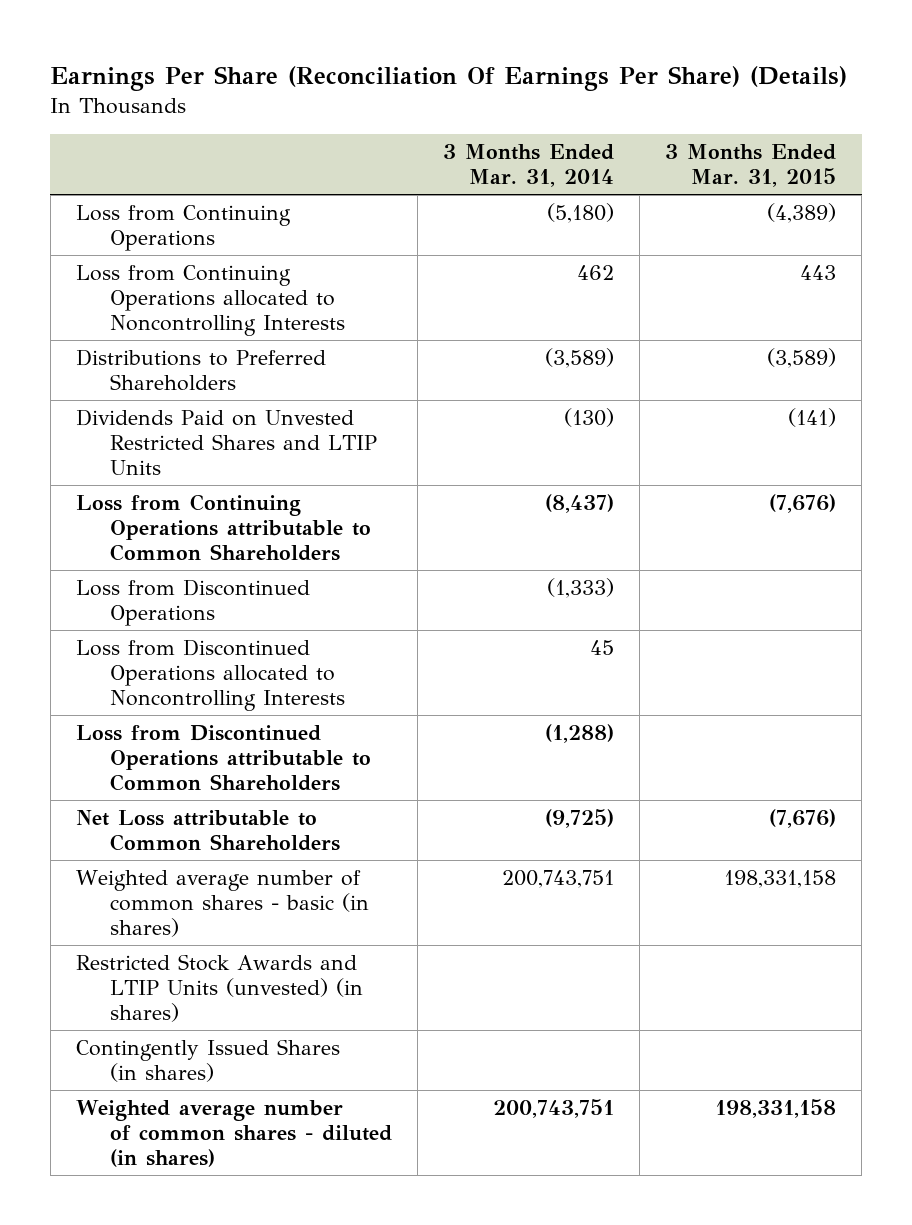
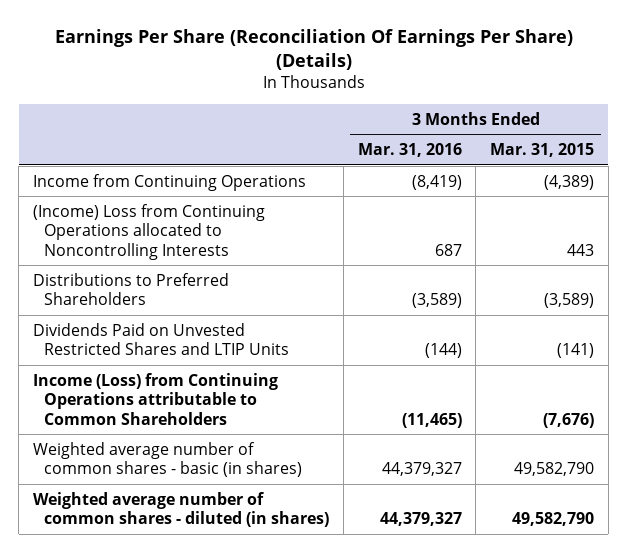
[442,144,614,188] 3 Months Ended Mar. 31, 2014 -> none
none -> [357,143,462,158] Mar. 31, 2016
[75,204,291,251] Loss from Continuing Operations -> [32,173,306,191] Income from Continuing Operations
[75,264,345,337] Loss from Continuing Operations allocated to Noncontrolling Interests -> [32,203,265,260] (Income) Loss from Continuing Operations allocated to Noncontrolling Interests
[75,578,310,626] Loss from Discontinued Operations -> none
[75,638,345,712] Loss from Discontinued Operations allocated to Noncontrolling Interests -> none
[75,724,371,792] Loss from Discontinued Operations attributable to Common Shareholders -> none
[75,809,340,851] Net Loss attributable to Common Shareholders -> none
[75,953,363,1023] Restricted Stock Awards and LTIP Units (unvested) (in shares) -> none
[75,1038,340,1082] Contingently Issued Shares (in shares) -> none
[75,493,371,562] Loss from Continuing Operations attributable to Common Shareholders -> [32,372,278,425] Income (Loss) from Continuing Operations attributable to Common Shareholders
[723,869,836,888] 198,331,158 -> [514,462,595,477] 49,582,790
[714,1098,836,1118] 198,331,158 -> [512,512,595,527] 49,582,790

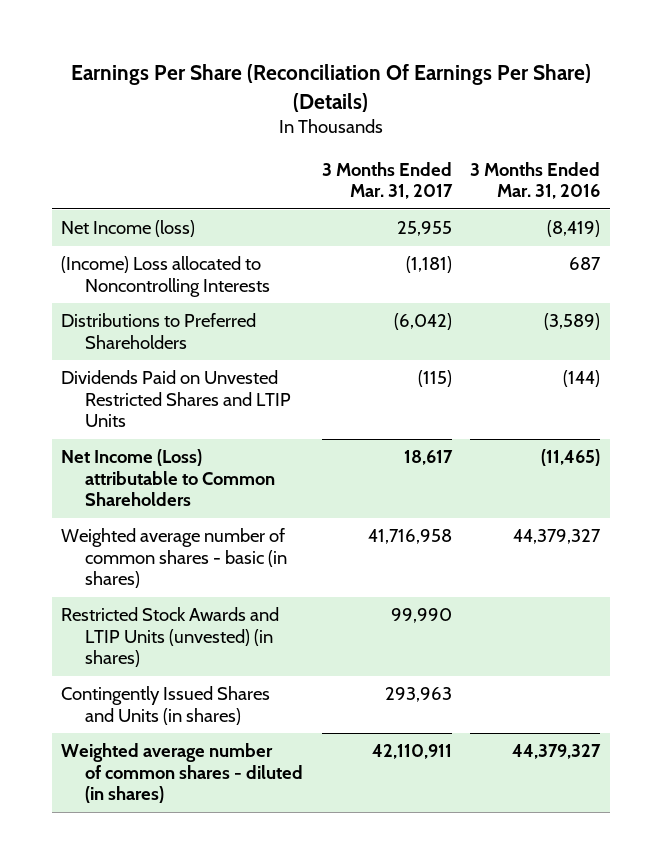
[490,143,595,158] Mar. 31, 2015 -> none
none -> [321,162,453,200] 3 Months Ended Mar. 31, 2017
[32,173,306,191] Income from Continuing Operations -> [60,220,195,238] Net Income (loss)
[32,203,265,260] (Income) Loss from Continuing Operations allocated to Noncontrolling Interests -> [60,256,270,297] (Income) Loss allocated to Noncontrolling Interests
[32,372,278,425] Income (Loss) from Continuing Operations attributable to Common Shareholders -> [60,449,275,507] Net Income (Loss) attributable to Common Shareholders
none -> [60,607,279,668] Restricted Stock Awards and LTIP Units (unvested) (in shares)
none -> [60,686,270,725] Contingently Issued Shares and Units (in shares)

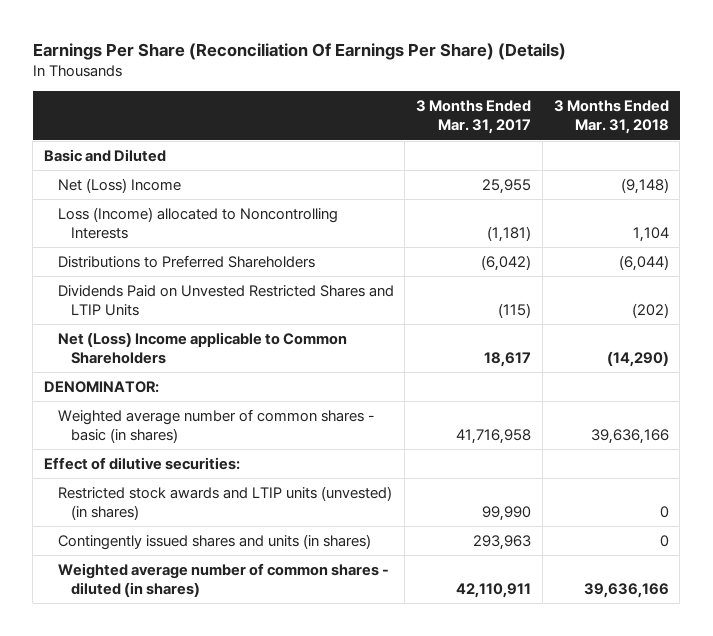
[470,162,601,200] 3 Months Ended Mar. 31, 2016 -> none
none -> [553,100,669,135] 3 Months Ended Mar. 31, 2018
none -> [44,149,167,163] Basic and Diluted
[60,220,195,238] Net Income (loss) -> [57,178,181,194] Net (Loss) Income
[60,256,270,297] (Income) Loss allocated to Noncontrolling Interests -> [57,207,338,240] Loss (Income) allocated to Noncontrolling Interests
[60,449,275,507] Net Income (Loss) attributable to Common Shareholders -> [57,332,347,365] Net (Loss) Income applicable to Common Shareholders
none -> [44,381,160,394] DENOMINATOR:
none -> [44,457,241,471] Effect of dilutive securities:
[60,607,279,668] Restricted Stock Awards and LTIP Units (unvested) (in shares) -> [57,486,392,521] Restricted stock awards and LTIP units (unvested) (in shares)
[60,686,270,725] Contingently Issued Shares and Units (in shares) -> [57,534,371,551] Contingently issued shares and units (in shares)

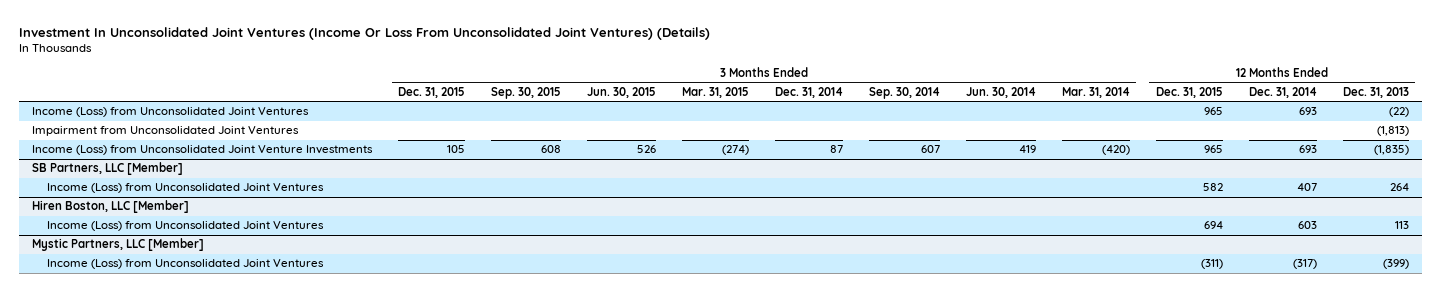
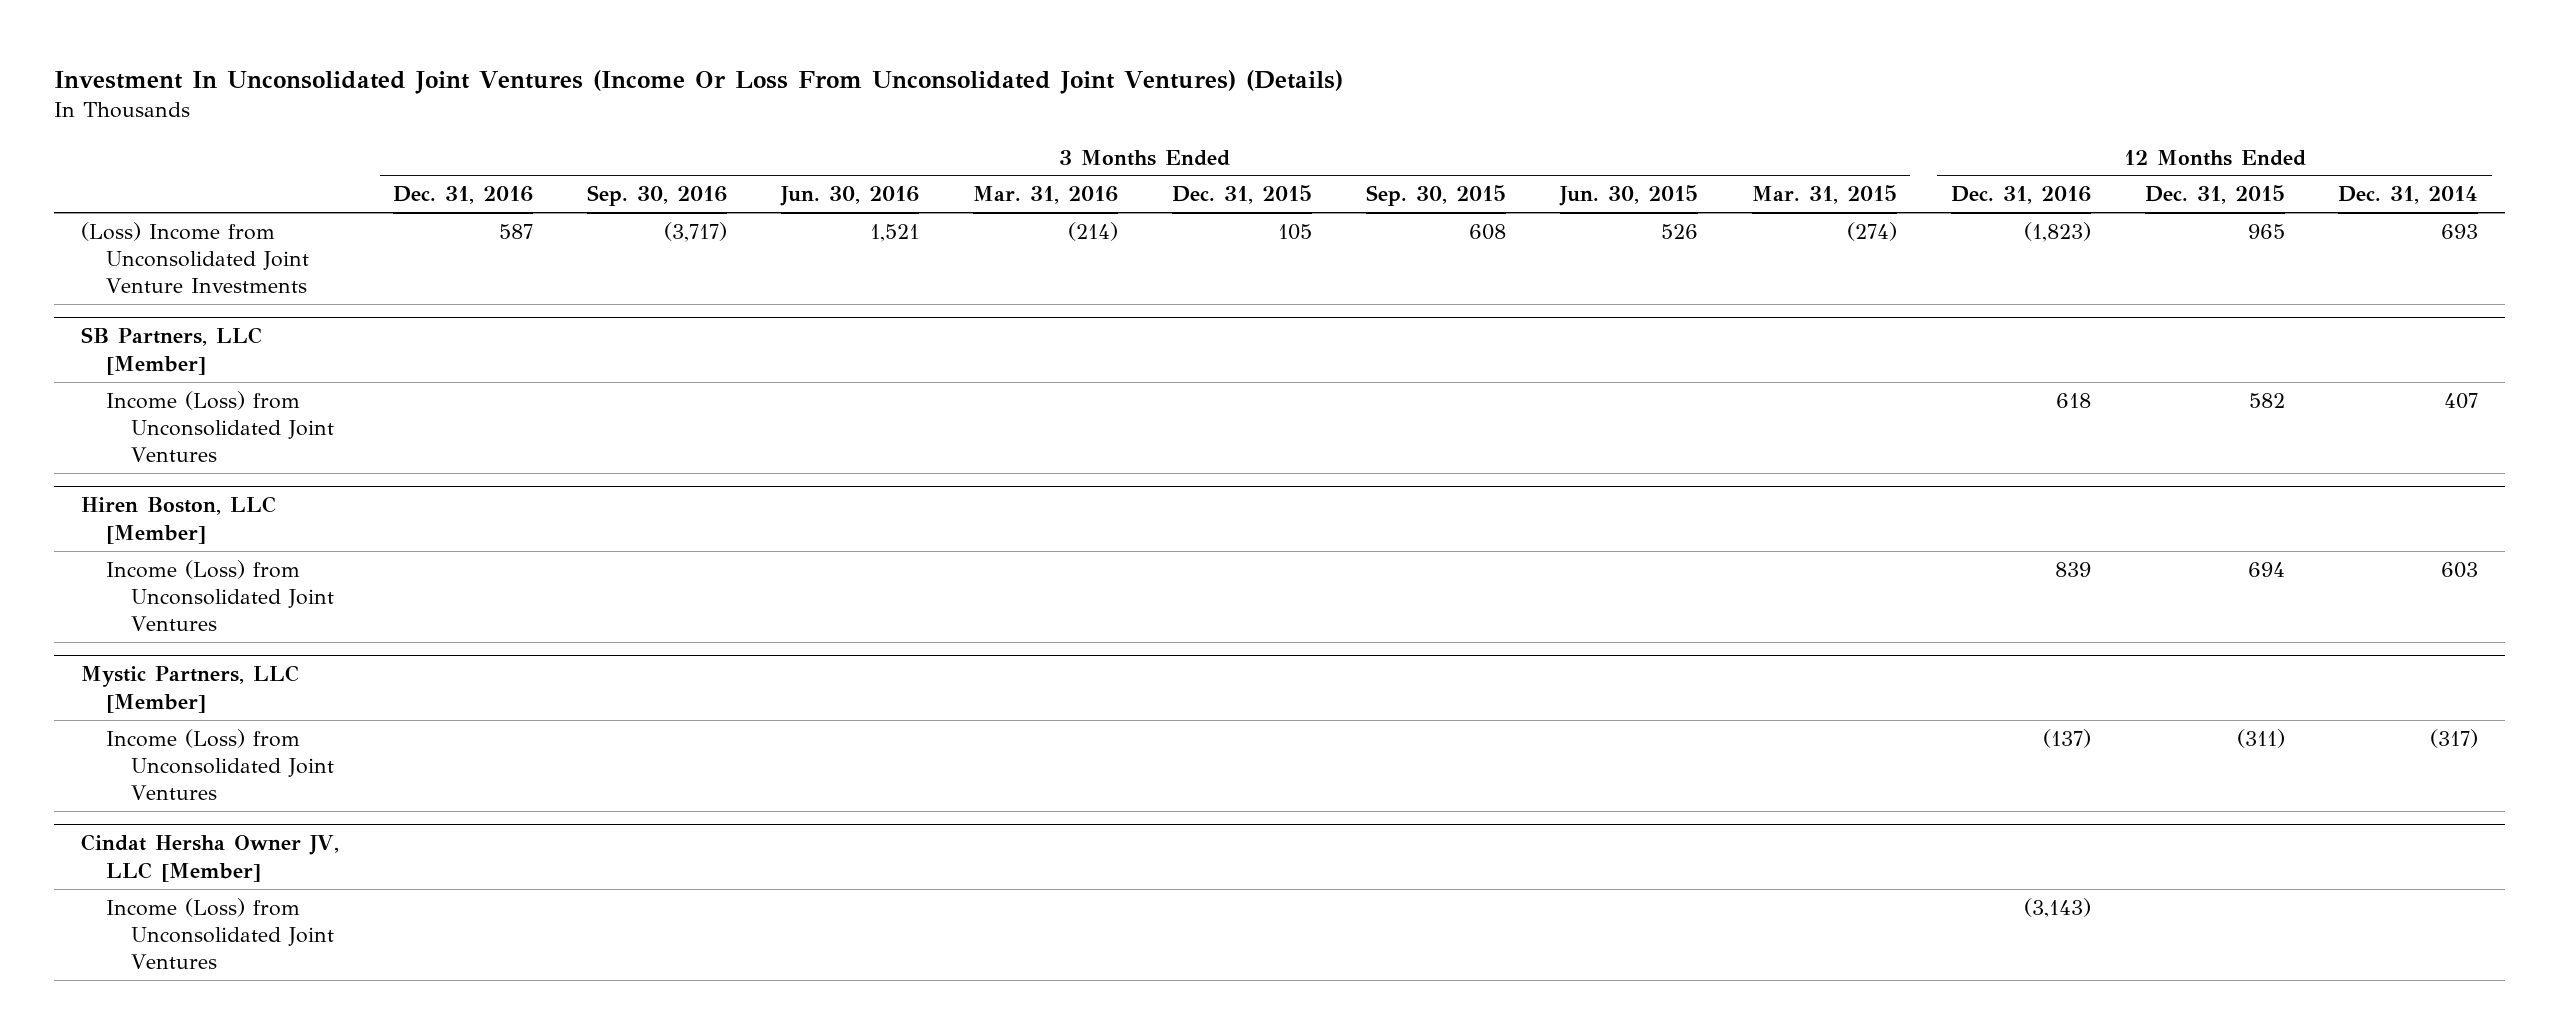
[775,86,844,98] Dec. 31, 2014 -> none
[869,86,941,99] Sep. 30, 2014 -> none
[965,86,1036,98] Jun. 30, 2014 -> none
[1061,86,1130,98] Mar. 31, 2014 -> none
[1342,86,1409,98] Dec. 31, 2013 -> none
none -> [393,186,534,205] Dec. 31, 2016
none -> [587,185,728,207] Sep. 30, 2016
none -> [779,186,919,207] Jun. 30, 2016
none -> [972,186,1118,205] Mar. 31, 2016
none -> [1950,186,2091,205] Dec. 31, 2016
[32,107,310,118] Income (Loss) from Unconsolidated Joint Ventures -> none
[32,126,300,137] Impairment from Unconsolidated Joint Ventures -> none
[32,145,374,156] Income (Loss) from Unconsolidated Joint Venture Investments -> [81,221,309,294] (Loss) Income from Unconsolidated Joint Venture Investments
none -> [81,834,340,882] Cindat Hersha Owner JV, LLC [Member]
none -> [105,897,334,970] Income (Loss) from Unconsolidated Joint Ventures

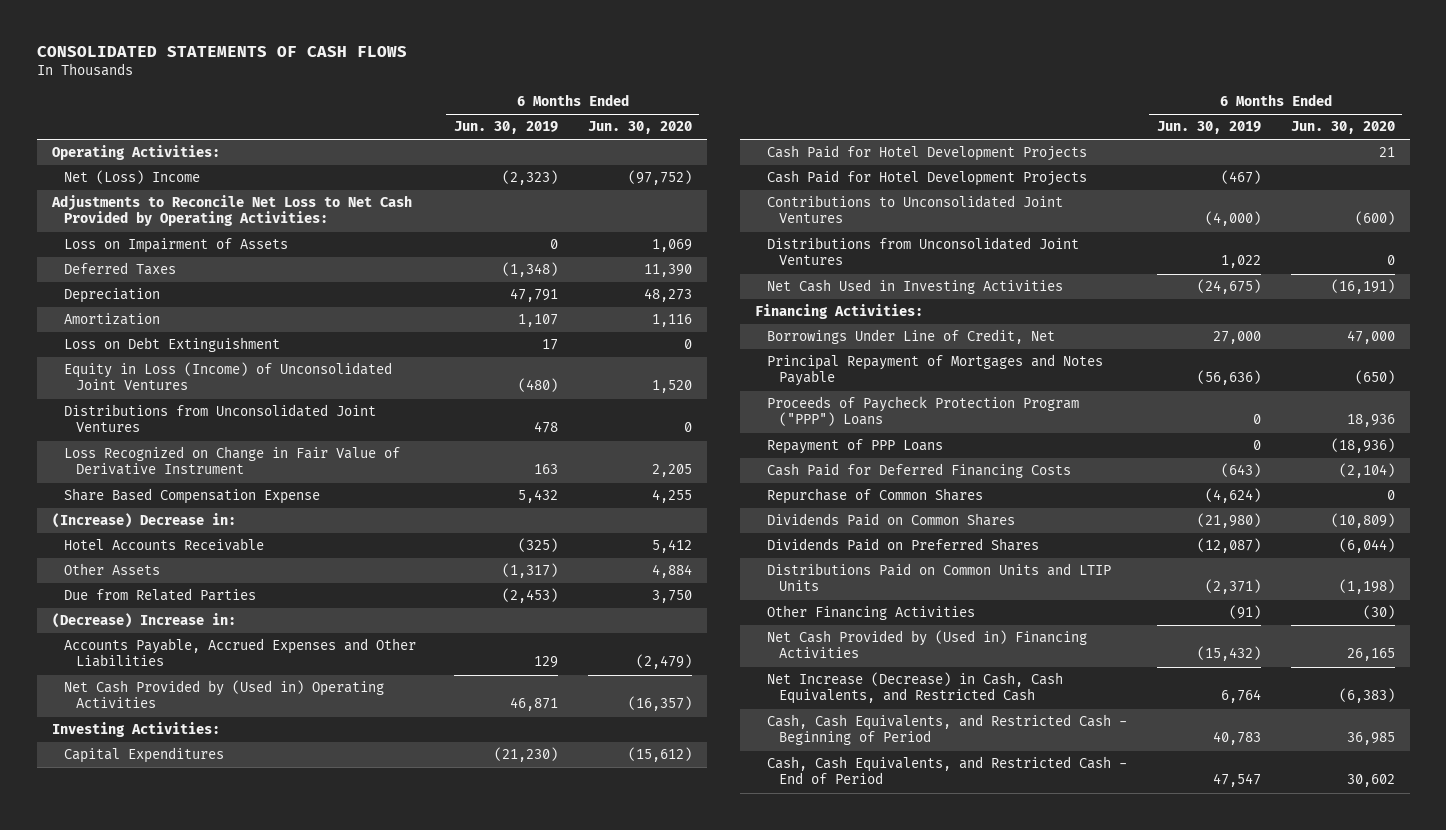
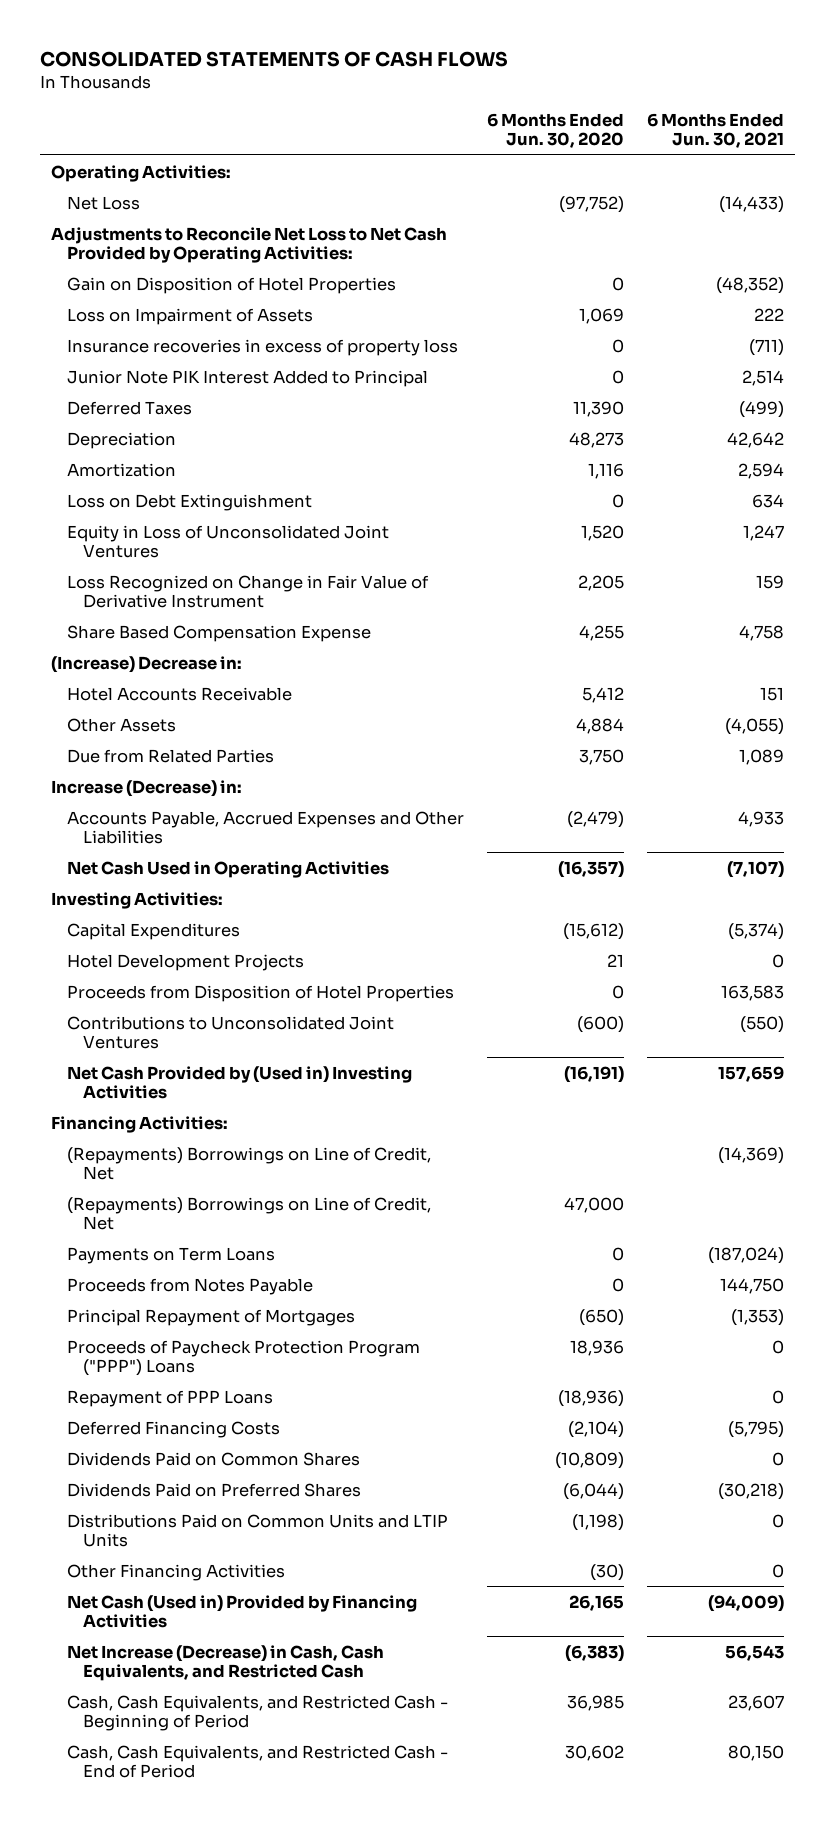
[453,121,558,135] Jun. 30, 2019 -> none
none -> [646,112,784,148] 6 Months Ended Jun. 30, 2021
[63,170,200,185] Net (Loss) Income -> [67,195,141,210] Net Loss
none -> [67,276,397,294] Gain on Disposition of Hotel Properties
none -> [67,338,459,356] Insurance recoveries in excess of property loss
none -> [67,369,429,387] Junior Note PIK Interest Added to Principal
[63,404,376,433] Distributions from Unconsolidated Joint Ventures -> none
[63,362,392,391] Equity in Loss (Income) of Unconsolidated Joint Ventures -> [67,524,390,558] Equity in Loss of Unconsolidated Joint Ventures
[51,613,236,629] (Decrease) Increase in: -> [51,779,243,797] Increase (Decrease) in:
[63,680,384,709] Net Cash Provided by (Used in) Operating Activities -> [67,860,390,878] Net Cash Used in Operating Activities
[766,170,1087,187] Cash Paid for Hotel Development Projects -> none
[766,145,1087,162] Cash Paid for Hotel Development Projects -> [67,953,305,971] Hotel Development Projects
none -> [67,984,455,1002] Proceeds from Disposition of Hotel Properties
[766,237,1079,266] Distributions from Unconsolidated Joint Ventures -> none
[766,279,1063,295] Net Cash Used in Investing Activities -> [67,1065,413,1099] Net Cash Provided by (Used in) Investing Activities
none -> [67,1146,432,1180] (Repayments) Borrowings on Line of Credit, Net
[766,329,1055,345] Borrowings Under Line of Credit, Net -> [67,1196,432,1230] (Repayments) Borrowings on Line of Credit, Net
none -> [67,1246,276,1264] Payments on Term Loans
none -> [67,1277,314,1295] Proceeds from Notes Payable
[766,354,1103,387] Principal Repayment of Mortgages and Notes Payable -> [67,1308,356,1326] Principal Repayment of Mortgages
[766,488,983,505] Repurchase of Common Shares -> none
[766,463,1071,479] Cash Paid for Deferred Financing Costs -> [67,1420,281,1438] Deferred Financing Costs
[766,630,1087,659] Net Cash Provided by (Used in) Financing Activities -> [67,1594,418,1628] Net Cash (Used in) Provided by Financing Activities

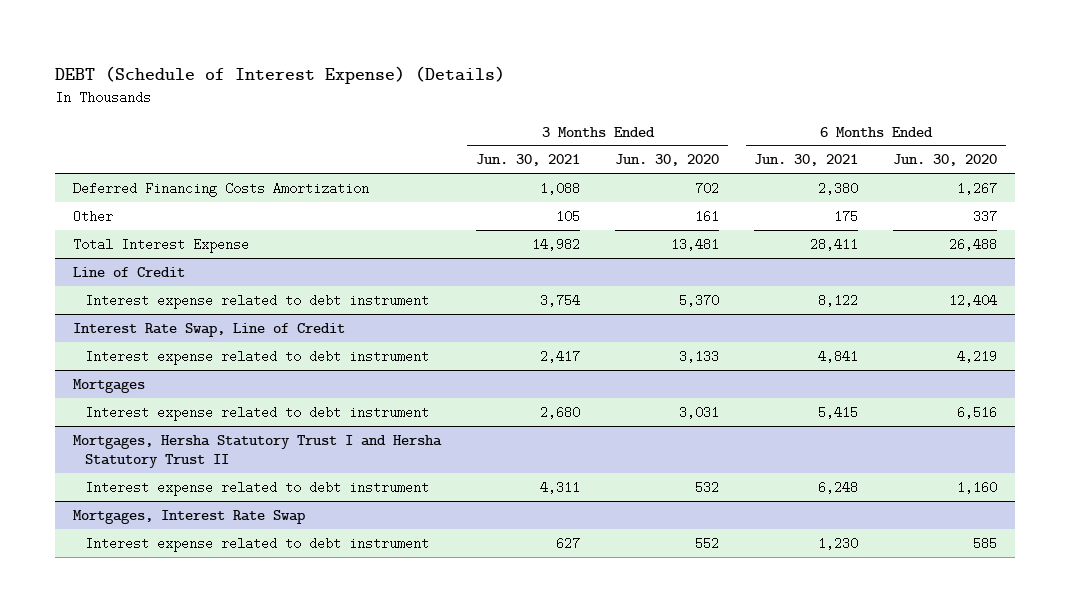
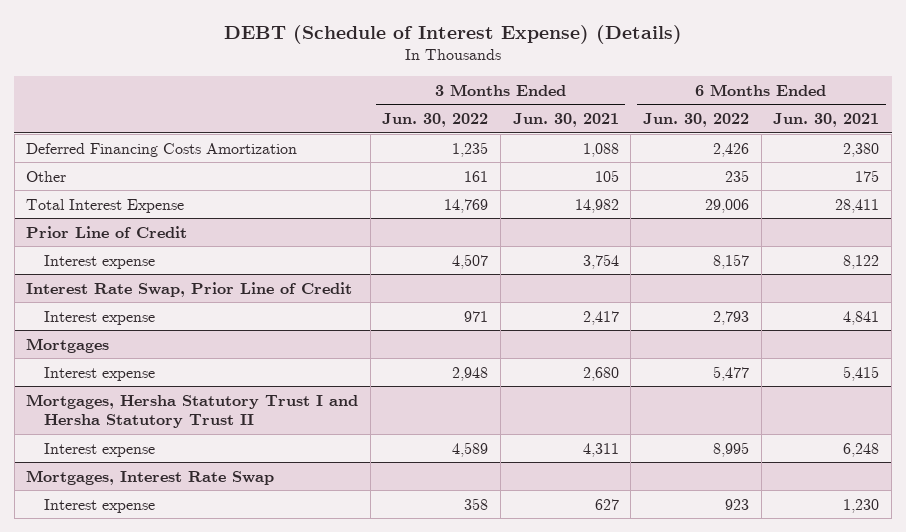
[615,154,720,167] Jun. 30, 2020 -> none
[893,154,998,167] Jun. 30, 2020 -> none
none -> [382,113,489,128] Jun. 30, 2022
none -> [643,113,750,128] Jun. 30, 2022
[72,266,185,277] Line of Credit -> [26,225,188,238] Prior Line of Credit
[84,293,429,309] Interest expense related to debt instrument -> [43,254,155,269] Interest expense
[72,322,345,337] Interest Rate Swap, Line of Credit -> [26,281,353,297] Interest Rate Swap, Prior Line of Credit
[84,349,429,365] Interest expense related to debt instrument -> [43,310,155,325] Interest expense
[84,405,429,421] Interest expense related to debt instrument -> [43,366,155,381] Interest expense
[84,480,429,496] Interest expense related to debt instrument -> [43,442,155,457] Interest expense
[84,536,429,552] Interest expense related to debt instrument -> [43,498,155,513] Interest expense

